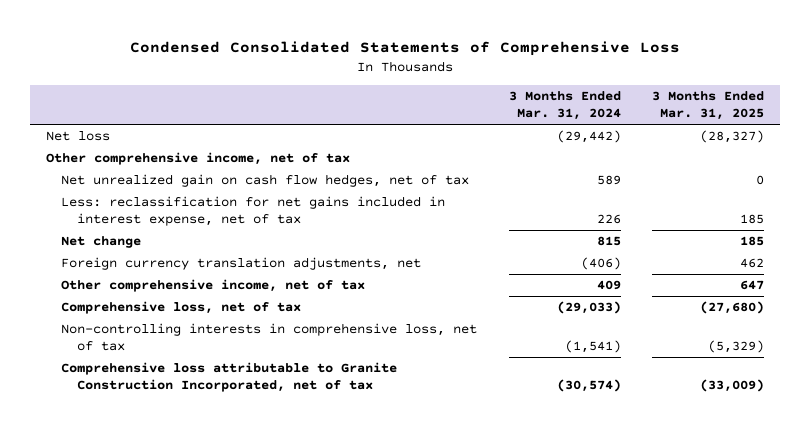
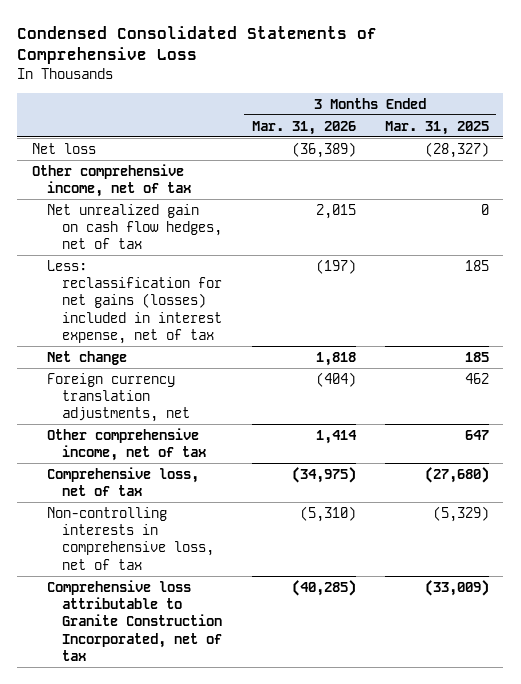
[508,91,621,121] 3 Months Ended Mar. 31, 2024 -> none
none -> [251,120,356,135] Mar. 31, 2026
[61,196,446,227] Less: reclassification for net gains included in interest expense, net of tax -> [47,259,223,345] Less: reclassification for net gains (losses) included in interest expense, net of tax

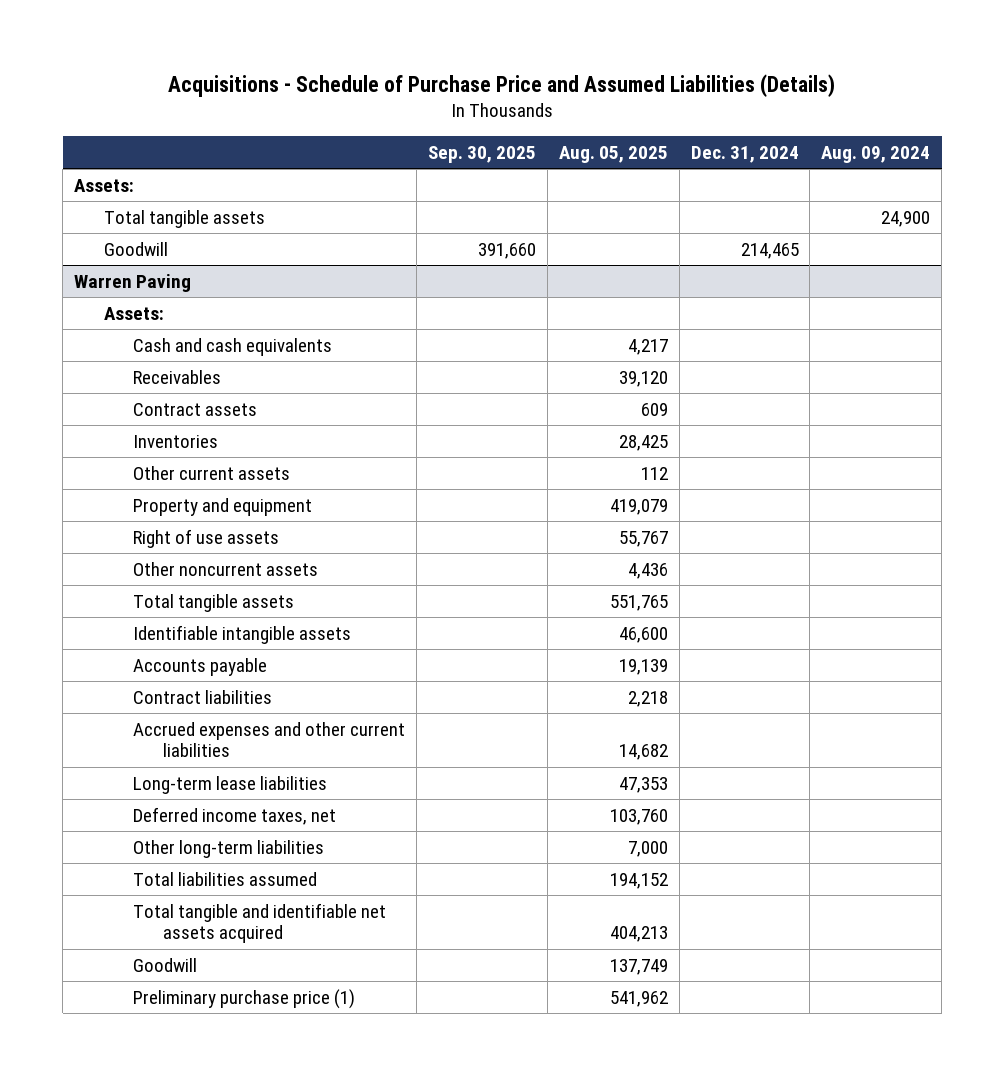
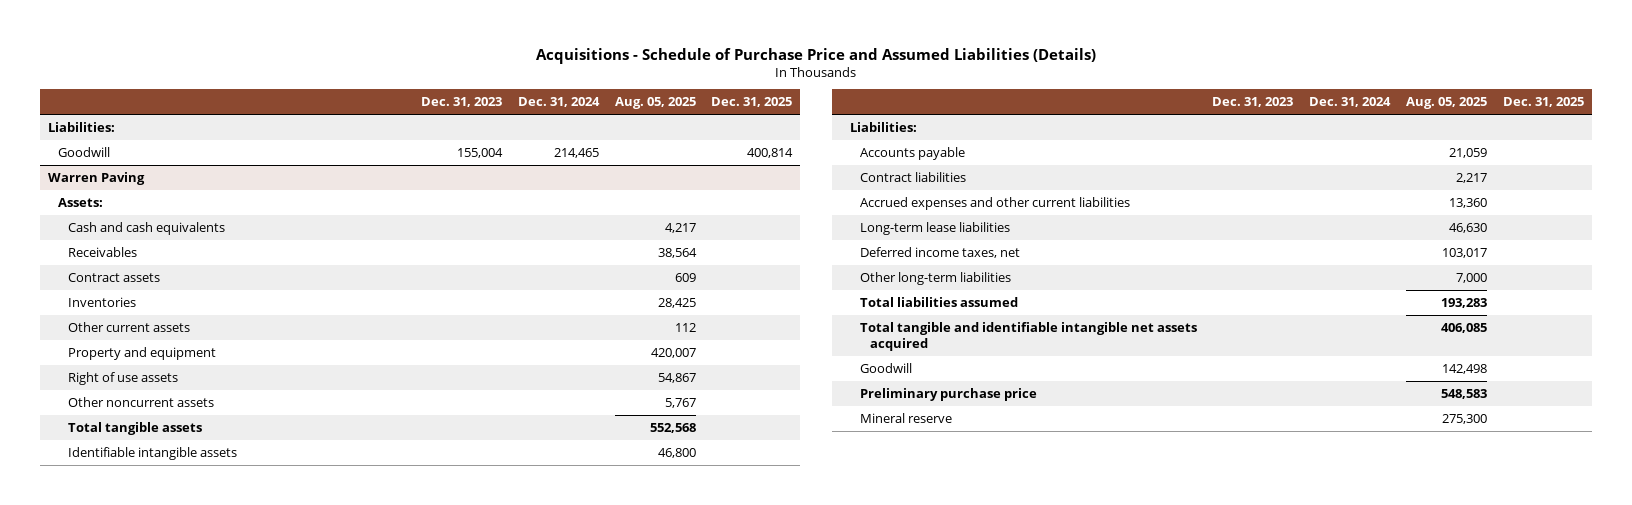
[427,145,536,163] Sep. 30, 2025 -> none
[821,145,931,163] Aug. 09, 2024 -> none
none -> [420,97,502,108] Dec. 31, 2023
none -> [711,97,793,108] Dec. 31, 2025
[74,178,135,192] Assets: -> none
[103,209,265,228] Total tangible assets -> none
none -> [48,121,116,132] Liabilities:
[618,370,668,387] 39,120 -> [657,247,697,258] 38,564
[609,498,668,515] 419,079 -> [650,347,696,358] 420,007
[618,530,668,547] 55,767 -> [657,372,696,383] 54,867
[627,562,668,579] 4,436 -> [664,397,696,408] 5,767
[609,594,668,611] 551,765 -> [649,422,696,433] 552,568
[618,626,668,643] 46,600 -> [657,447,696,458] 46,800
none -> [849,121,917,132] Liabilities:
[618,658,668,675] 19,139 -> [1448,147,1487,158] 21,059
[627,690,668,707] 2,218 -> [1455,172,1487,183] 2,217
[618,744,668,761] 14,682 -> [1448,197,1487,208] 13,360
[618,776,668,793] 47,353 -> [1448,222,1487,233] 46,630
[609,808,668,825] 103,760 -> [1441,247,1487,258] 103,017
[609,872,668,889] 194,152 -> [1440,297,1487,308] 193,283
[133,902,387,944] Total tangible and identifiable net assets acquired -> [859,321,1197,352] Total tangible and identifiable intangible net assets acquired
[609,926,668,943] 404,213 -> [1440,322,1487,333] 406,085
[609,958,668,975] 137,749 -> [1441,363,1487,374] 142,498
[133,988,356,1009] Preliminary purchase price (1) -> [859,387,1037,401] Preliminary purchase price
[609,990,668,1007] 541,962 -> [1440,388,1487,399] 548,583
none -> [859,412,952,423] Mineral reserve

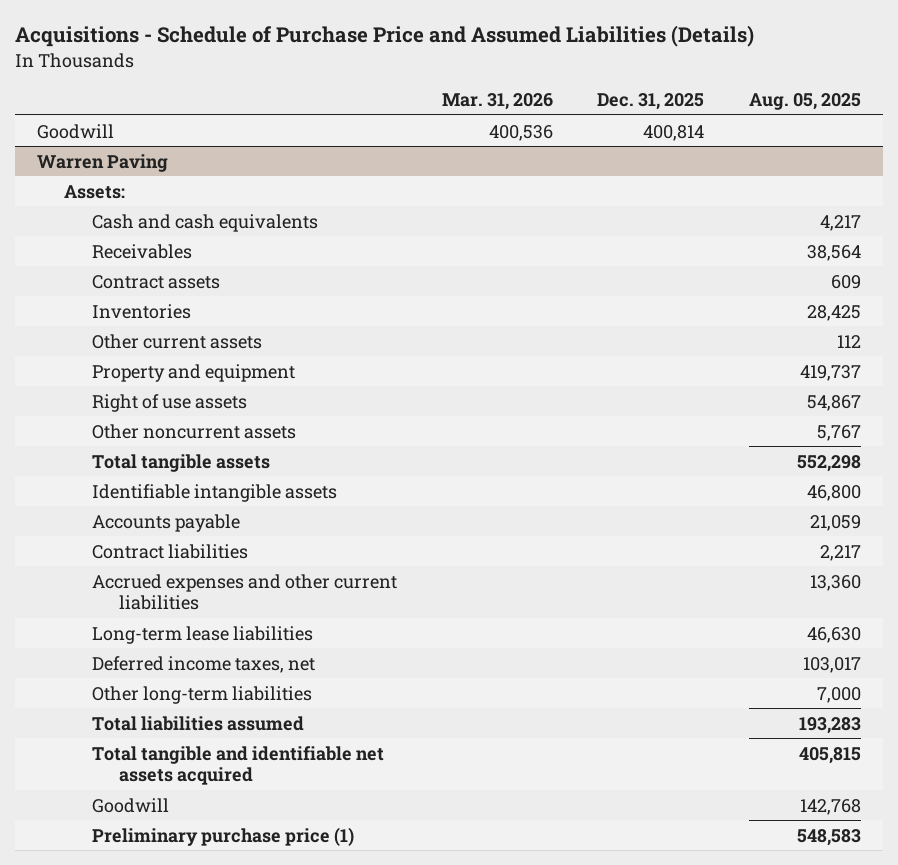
[420,97,502,108] Dec. 31, 2023 -> none
[517,97,600,108] Dec. 31, 2024 -> none
none -> [441,93,553,111] Mar. 31, 2026
[48,121,116,132] Liabilities: -> none
[650,347,696,358] 420,007 -> [800,364,862,381] 419,737
[649,422,696,433] 552,568 -> [797,454,862,472] 552,298
[849,121,917,132] Liabilities: -> none
[859,412,952,423] Mineral reserve -> none
[859,321,1197,352] Total tangible and identifiable intangible net assets acquired -> [91,745,384,786] Total tangible and identifiable net assets acquired
[1440,322,1487,333] 406,085 -> [799,746,862,764] 405,815
[1441,363,1487,374] 142,498 -> [800,798,862,815] 142,768
[859,387,1037,401] Preliminary purchase price -> [91,826,354,846] Preliminary purchase price (1)

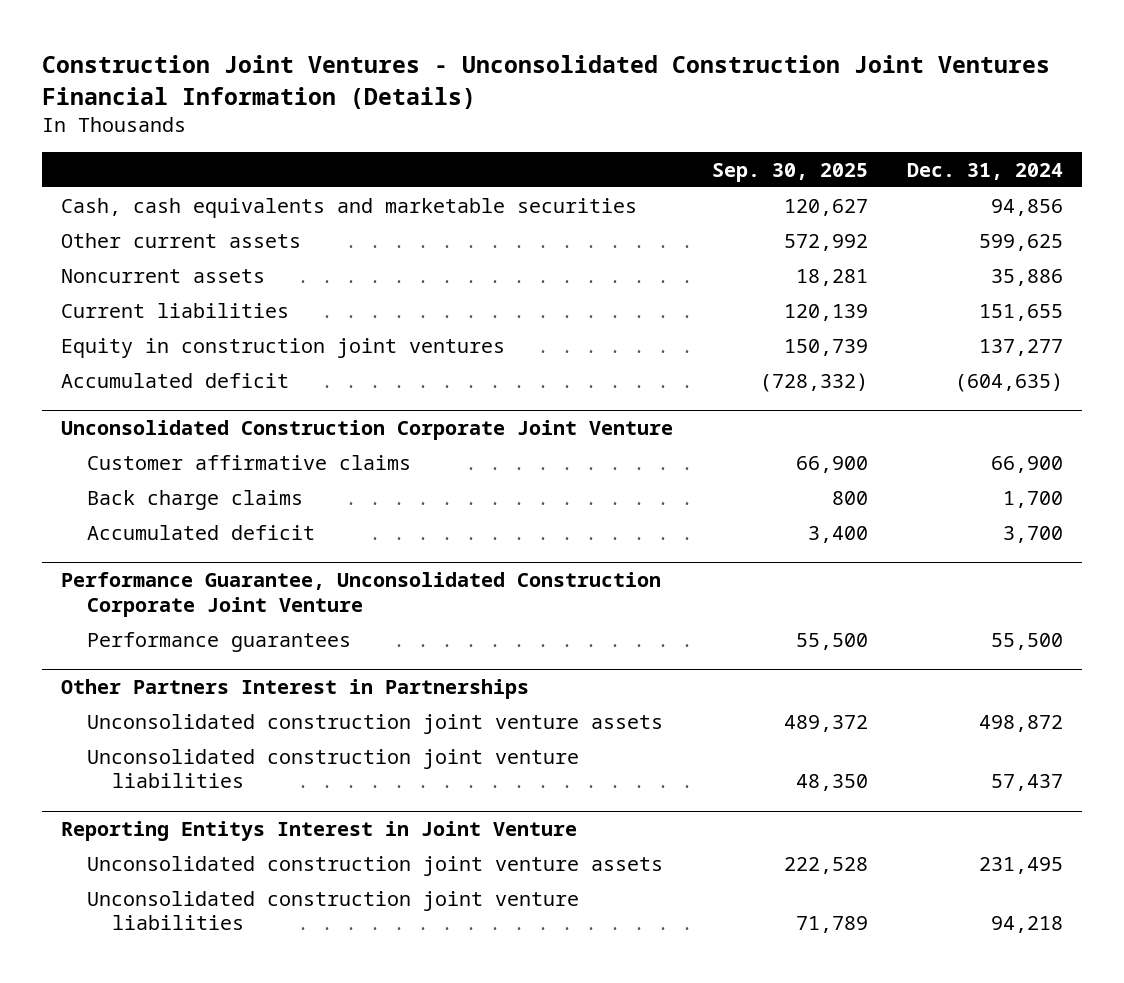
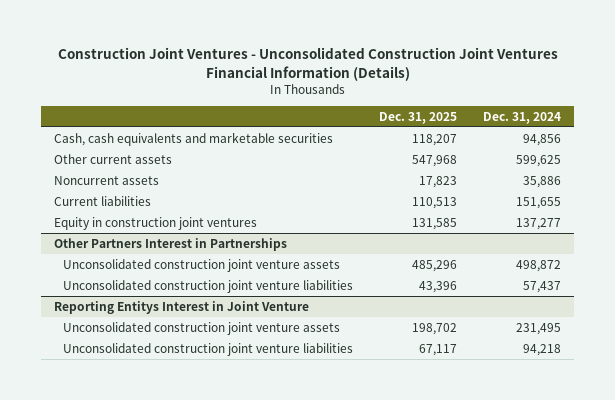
[711,162,868,182] Sep. 30, 2025 -> none
none -> [378,111,457,124] Dec. 31, 2025
[61,372,290,388] Accumulated deficit -> none
[61,420,674,441] Unconsolidated Construction Corporate Joint Venture -> none
[86,454,411,470] Customer affirmative claims -> none
[86,489,303,510] Back charge claims -> none
[86,524,315,540] Accumulated deficit -> none
[61,572,662,617] Performance Guarantee, Unconsolidated Construction Corporate Joint Venture -> none
[86,631,351,652] Performance guarantees -> none

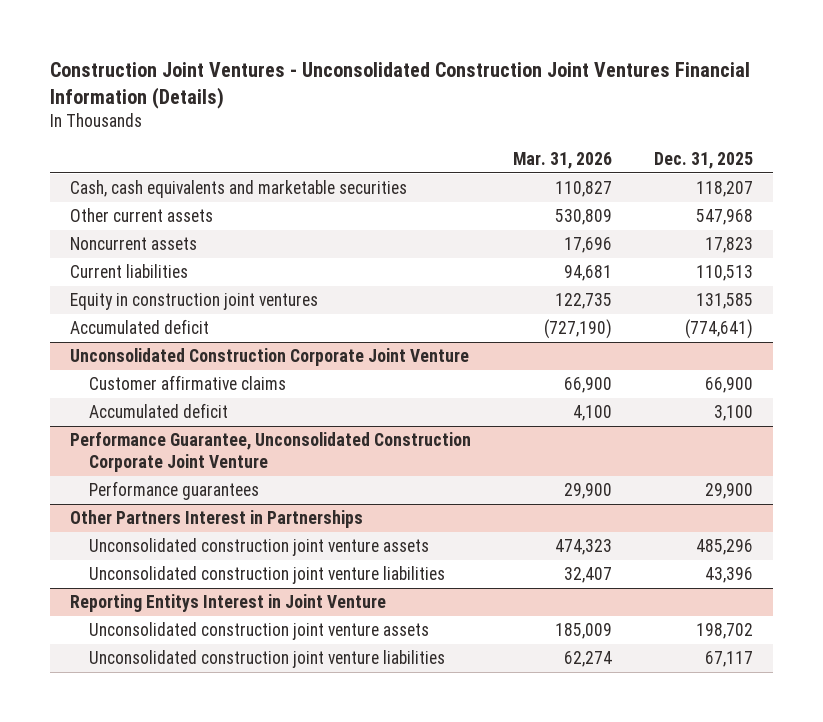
[483,111,562,124] Dec. 31, 2024 -> none
none -> [512,151,612,169] Mar. 31, 2026
none -> [70,319,210,335] Accumulated deficit
none -> [70,348,470,367] Unconsolidated Construction Corporate Joint Venture
none -> [88,375,286,391] Customer affirmative claims
none -> [88,403,228,419] Accumulated deficit
none -> [70,432,472,473] Performance Guarantee, Unconsolidated Construction Corporate Joint Venture
none -> [88,481,259,501] Performance guarantees

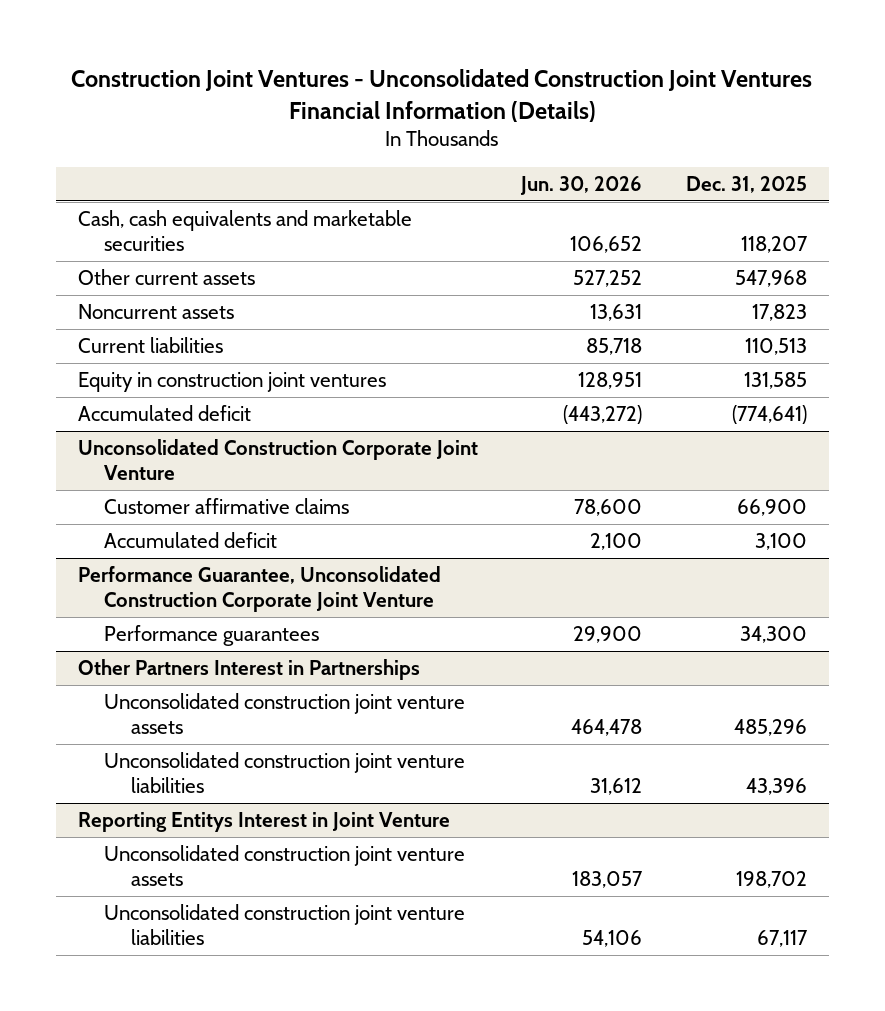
[512,151,612,169] Mar. 31, 2026 -> none
none -> [520,175,643,195] Jun. 30, 2026
[704,483,753,500] 29,900 -> [740,626,808,644] 34,300

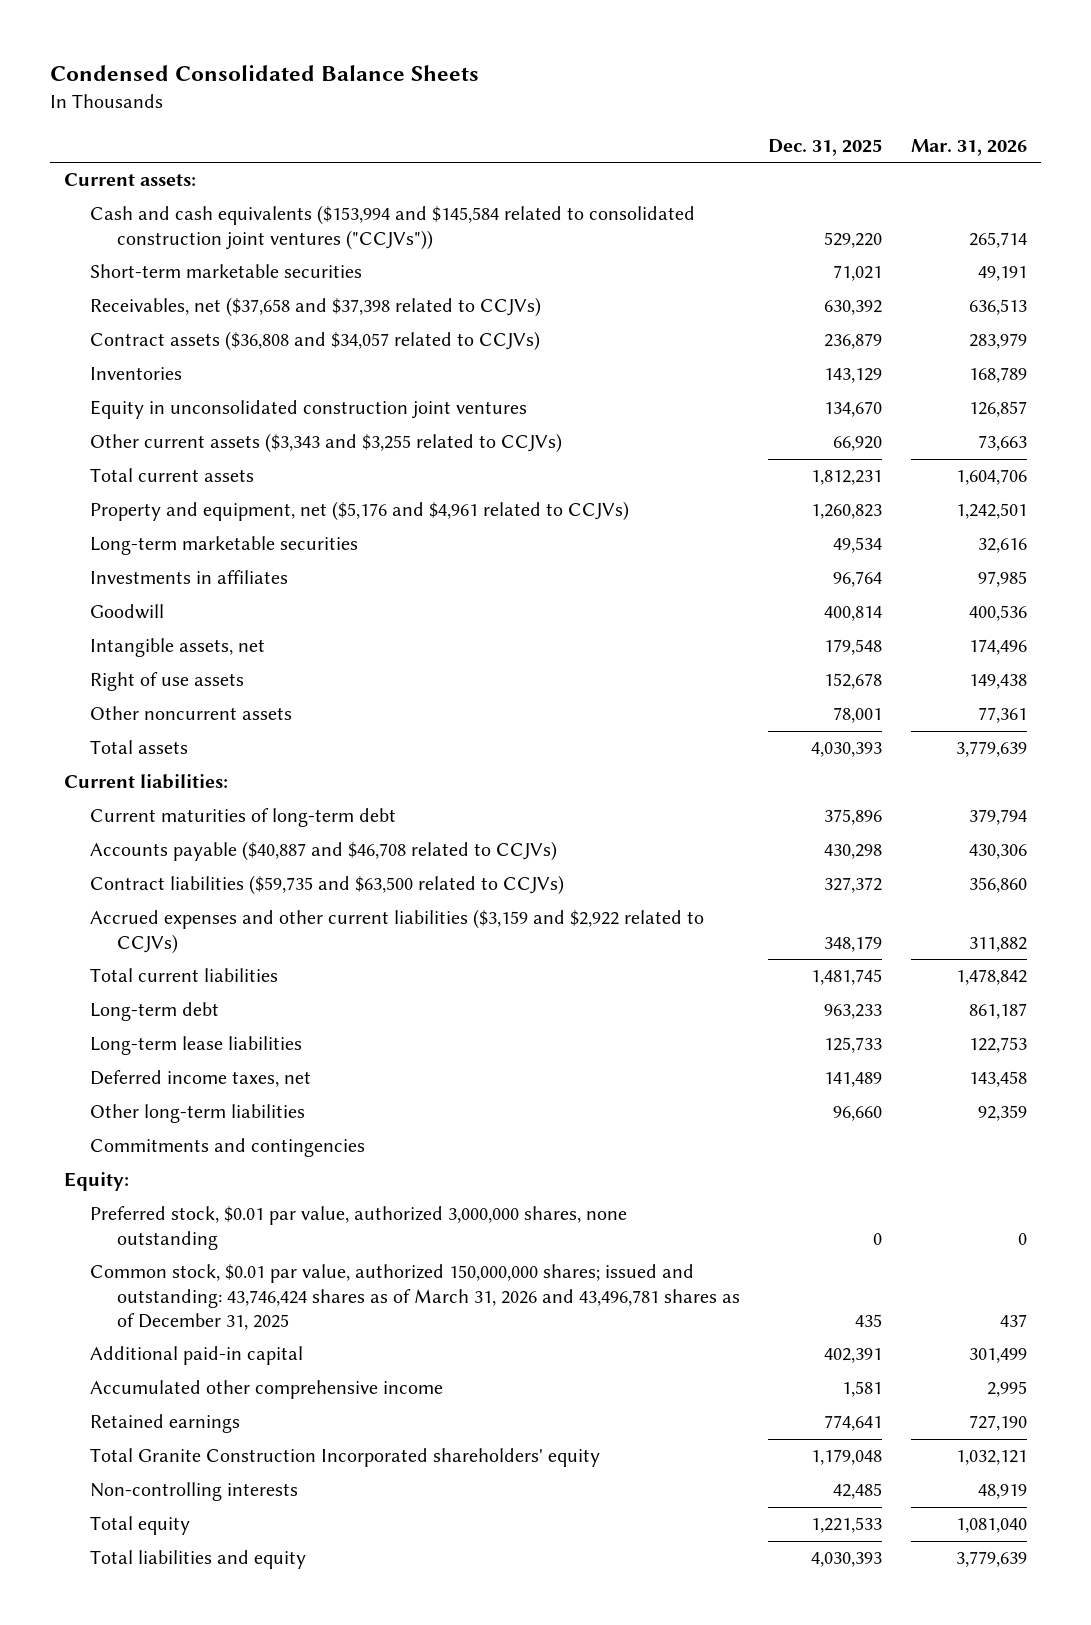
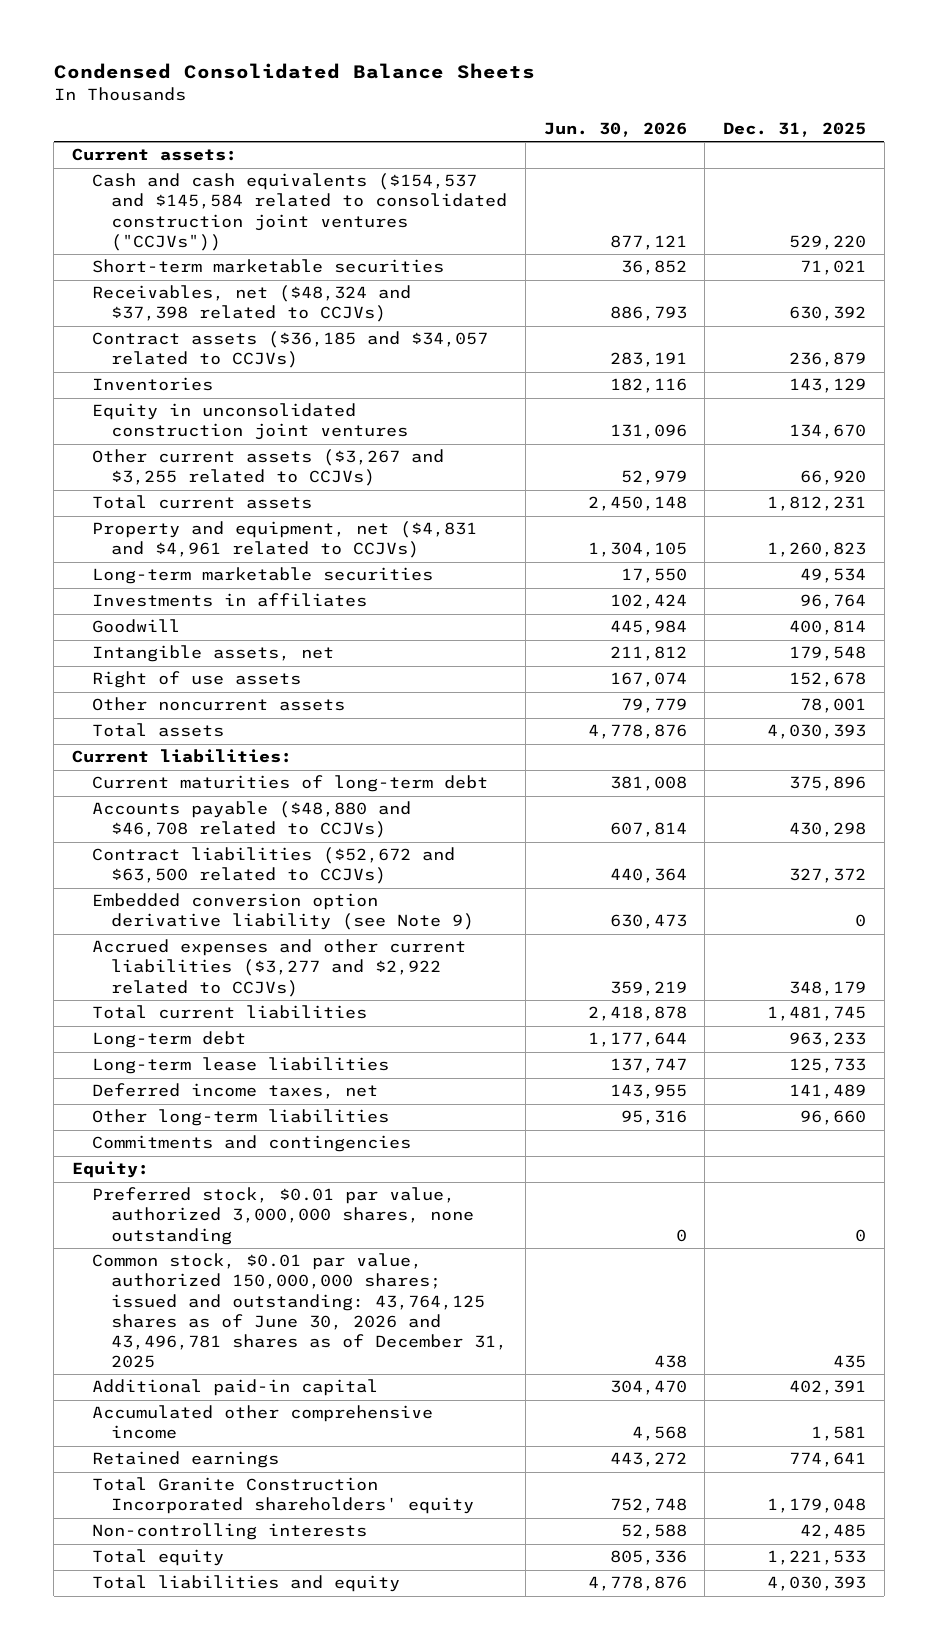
[910,139,1027,157] Mar. 31, 2026 -> none
none -> [543,121,687,137] Jun. 30, 2026
[90,205,696,250] Cash and cash equivalents ($153,994 and $145,584 related to consolidated construction joint ventures ("CCJVs")) -> [91,173,508,251] Cash and cash equivalents ($154,537 and $145,584 related to consolidated construction joint ventures ("CCJVs"))
[90,297,542,318] Receivables, net ($37,658 and $37,398 related to CCJVs) -> [91,285,411,323] Receivables, net ($48,324 and $37,398 related to CCJVs)
[90,331,541,352] Contract assets ($36,808 and $34,057 related to CCJVs) -> [91,331,488,369] Contract assets ($36,185 and $34,057 related to CCJVs)
[90,433,563,454] Other current assets ($3,343 and $3,255 related to CCJVs) -> [91,449,444,487] Other current assets ($3,267 and $3,255 related to CCJVs)
[90,501,630,522] Property and equipment, net ($5,176 and $4,961 related to CCJVs) -> [91,521,477,559] Property and equipment, net ($4,831 and $4,961 related to CCJVs)
[90,841,558,862] Accounts payable ($40,887 and $46,708 related to CCJVs) -> [91,801,411,839] Accounts payable ($48,880 and $46,708 related to CCJVs)
[90,875,565,896] Contract liabilities ($59,735 and $63,500 related to CCJVs) -> [91,847,455,885] Contract liabilities ($52,672 and $63,500 related to CCJVs)
none -> [91,893,475,931] Embedded conversion option derivative liability (see Note 9)
[90,909,705,954] Accrued expenses and other current liabilities ($3,159 and $2,922 related to CCJVs) -> [91,939,466,997] Accrued expenses and other current liabilities ($3,277 and $2,922 related to CCJVs)
[90,1264,740,1330] Common stock, $0.01 par value, authorized 150,000,000 shares; issued and outstanding: 43,746,424 shares as of March 31, 2026 and 43,496,781 shares as of December 31, 2025 -> [91,1253,508,1368] Common stock, $0.01 par value, authorized 150,000,000 shares; issued and outstanding: 43,764,125 shares as of June 30, 2026 and 43,496,781 shares as of December 31, 2025

